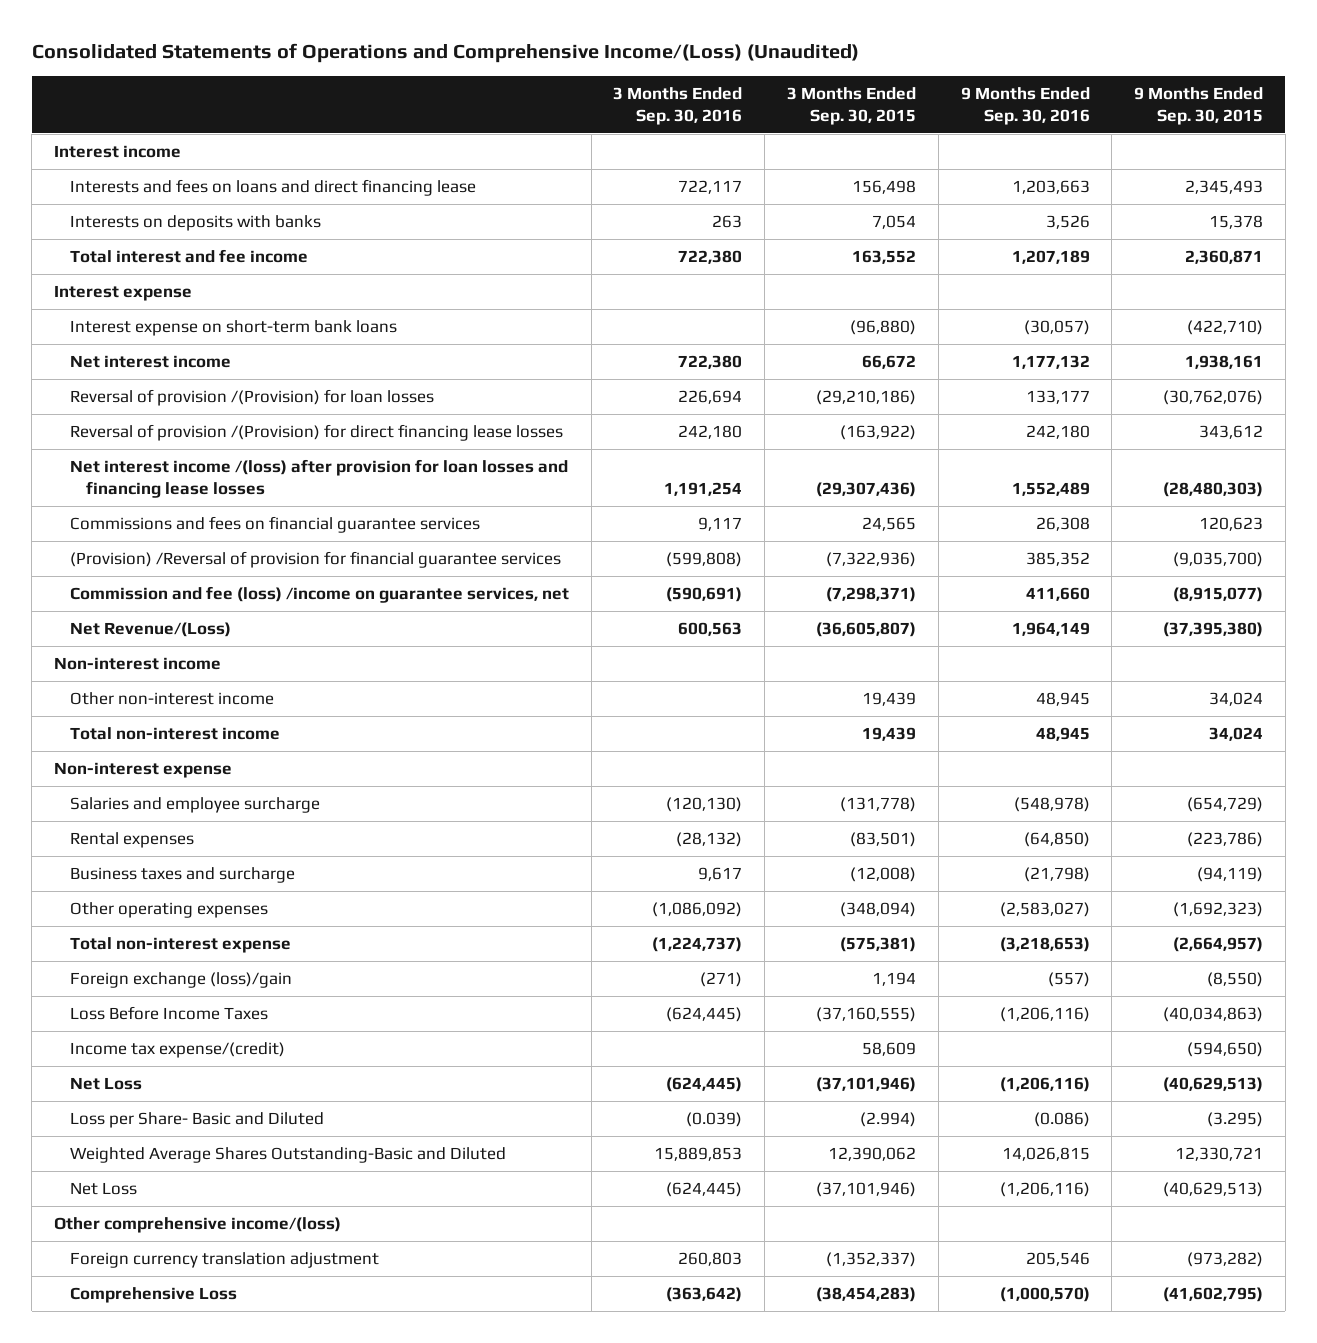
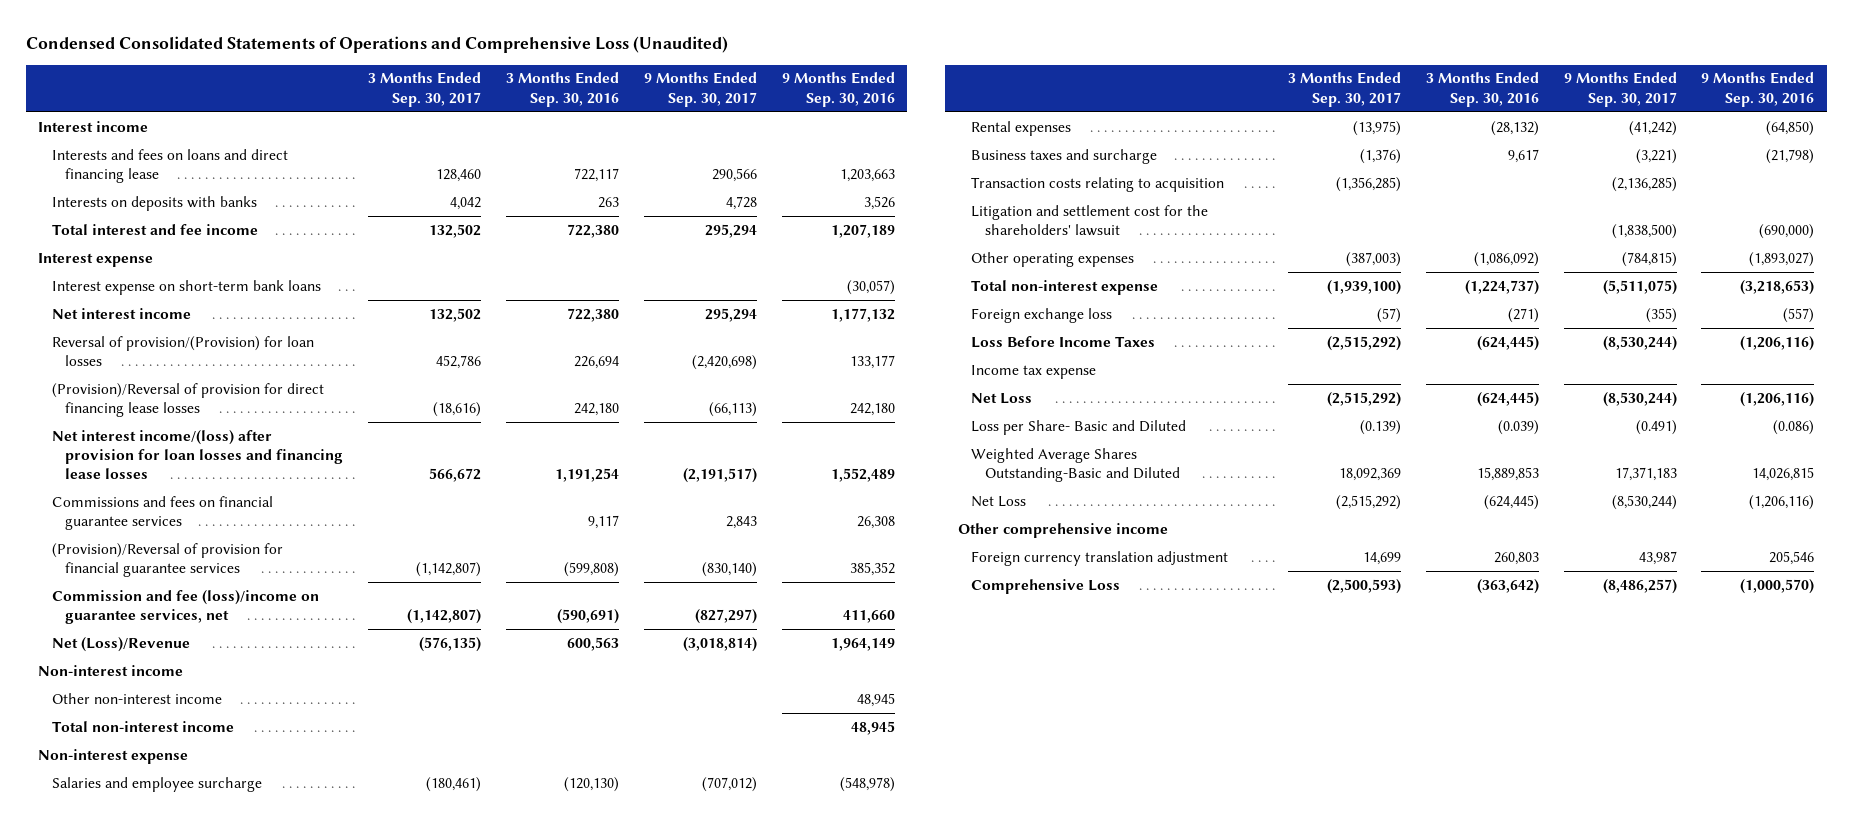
[31,43,859,64] Consolidated Statements of Operations and Comprehensive Income/(Loss) (Unaudited) -> [25,36,728,54] Condensed Consolidated Statements of Operations and Comprehensive Loss (Unaudited)
[787,86,917,125] 3 Months Ended Sep. 30, 2015 -> none
[1134,86,1264,125] 9 Months Ended Sep. 30, 2015 -> none
none -> [367,72,481,107] 3 Months Ended Sep. 30, 2017
none -> [643,72,757,107] 9 Months Ended Sep. 30, 2017
[69,389,434,407] Reversal of provision /(Provision) for loan losses -> [51,335,314,367] Reversal of provision/(Provision) for loan losses
[69,424,563,442] Reversal of provision /(Provision) for direct financing lease losses -> [51,382,324,418] (Provision)/Reversal of provision for direct financing lease losses
[69,459,568,498] Net interest income /(loss) after provision for loan losses and financing lease losses -> [51,429,344,480] Net interest income/(loss) after provision for loan losses and financing lease losses
[69,551,561,569] (Provision) /Reversal of provision for financial guarantee services -> [51,542,283,578] (Provision)/Reversal of provision for financial guarantee services
[69,586,569,604] Commission and fee (loss) /income on guarantee services, net -> [51,589,319,625] Commission and fee (loss)/income on guarantee services, net
[69,622,231,638] Net Revenue/(Loss) -> [51,636,190,652] Net (Loss)/Revenue
none -> [971,176,1225,192] Transaction costs relating to acquisition
none -> [971,204,1209,237] Litigation and settlement cost for the shareholders' lawsuit
[999,902,1090,918] (2,583,027) -> [1749,251,1815,267] (1,893,027)
[69,972,292,989] Foreign exchange (loss)/gain -> [971,307,1113,323] Foreign exchange loss
[69,1042,285,1059] Income tax expense/(credit) -> [971,364,1097,379] Income tax expense
[53,1217,341,1234] Other comprehensive income/(loss) -> [957,522,1168,538] Other comprehensive income

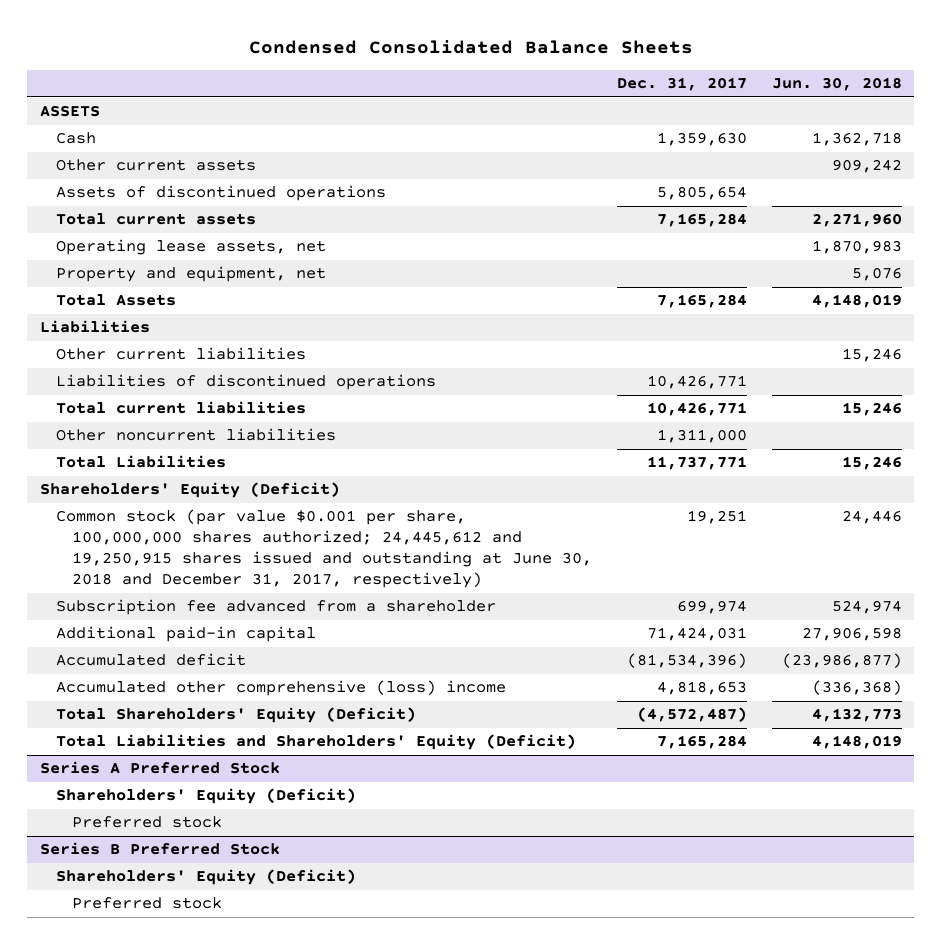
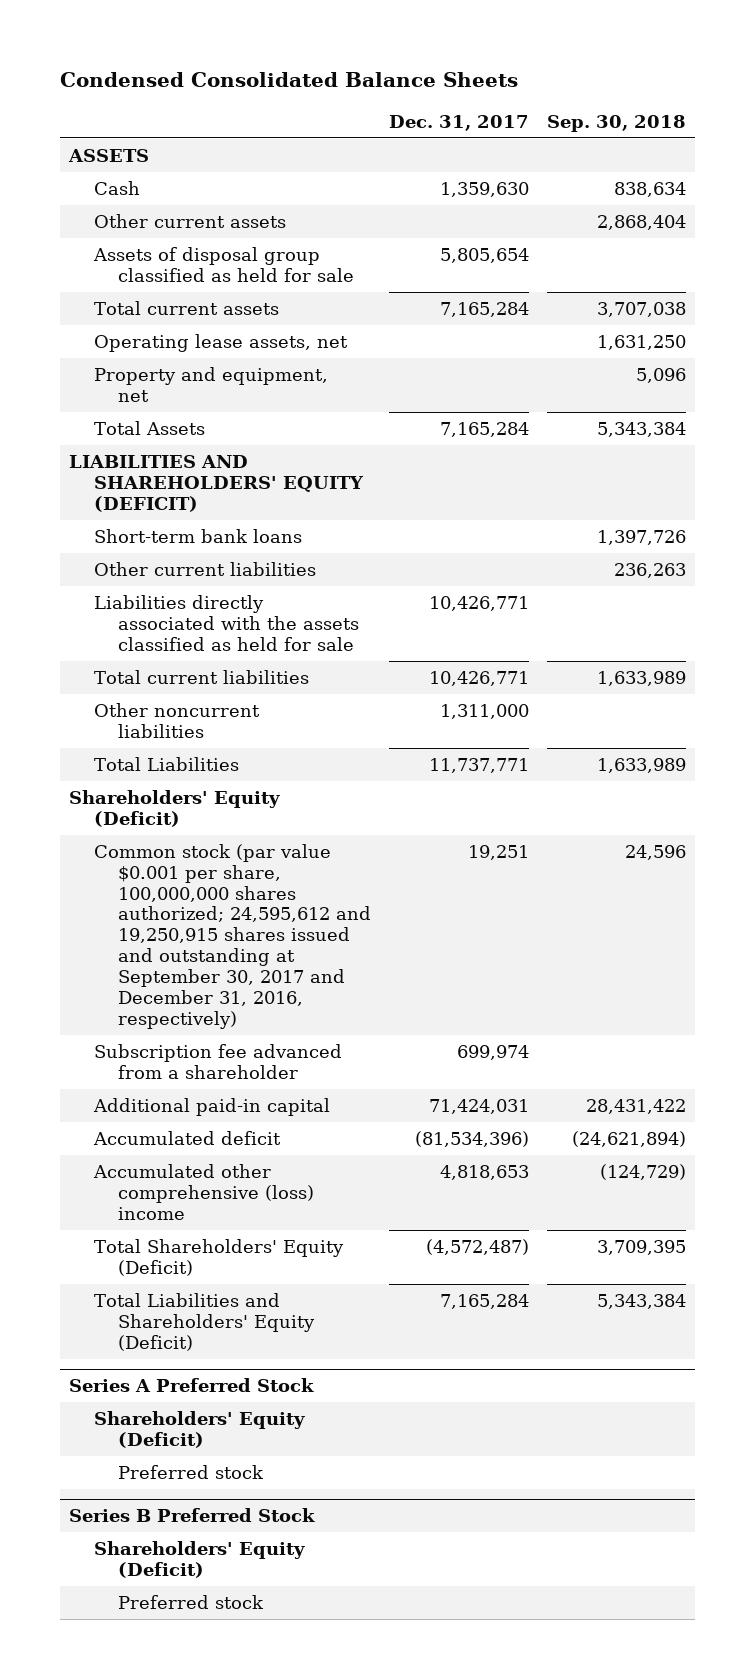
[771,77,902,92] Jun. 30, 2018 -> none
none -> [546,114,686,132] Sep. 30, 2018
[55,185,386,202] Assets of discontinued operations -> [92,246,354,282] Assets of disposal group classified as held for sale
[39,320,150,334] Liabilities -> none
none -> [69,454,364,512] LIABILITIES AND SHAREHOLDERS' EQUITY (DEFICIT)
none -> [93,528,302,543] Short-term bank loans
[55,374,436,391] Liabilities of discontinued operations -> [93,594,359,651] Liabilities directly associated with the assets classified as held for sale
[55,509,592,589] Common stock (par value $0.001 per share, 100,000,000 shares authorized; 24,445,612 and 19,250,915 shares issued and outstanding at June 30, 2018 and December 31, 2017, respectively) -> [93,843,371,1029] Common stock (par value $0.001 per share, 100,000,000 shares authorized; 24,595,612 and 19,250,915 shares issued and outstanding at September 30, 2017 and December 31, 2016, respectively)

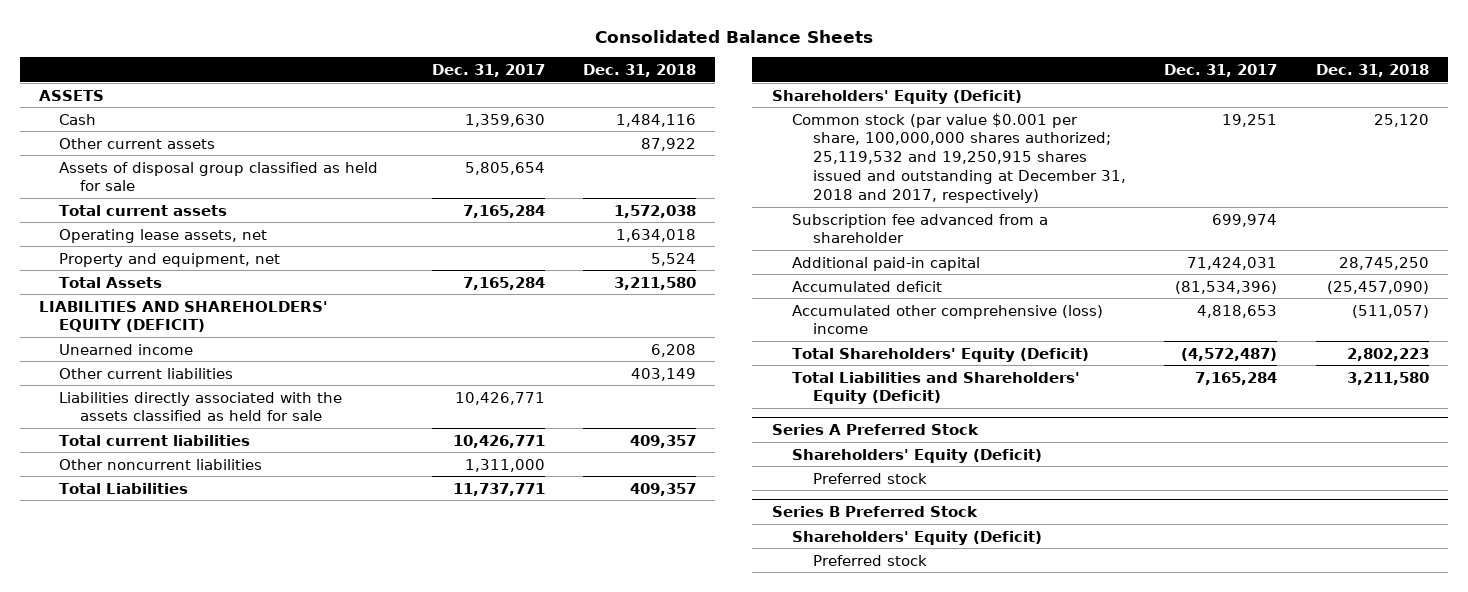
[60,72,519,88] Condensed Consolidated Balance Sheets -> [594,29,873,43] Consolidated Balance Sheets
[546,114,686,132] Sep. 30, 2018 -> none
none -> [583,63,697,77] Dec. 31, 2018
[93,528,302,543] Short-term bank loans -> none
none -> [59,343,194,355] Unearned income
[93,843,371,1029] Common stock (par value $0.001 per share, 100,000,000 shares authorized; 24,595,612 and 19,250,915 shares issued and outstanding at September 30, 2017 and December 31, 2016, respectively) -> [792,112,1126,203] Common stock (par value $0.001 per share, 100,000,000 shares authorized; 25,119,532 and 19,250,915 shares issued and outstanding at December 31, 2018 and 2017, respectively)

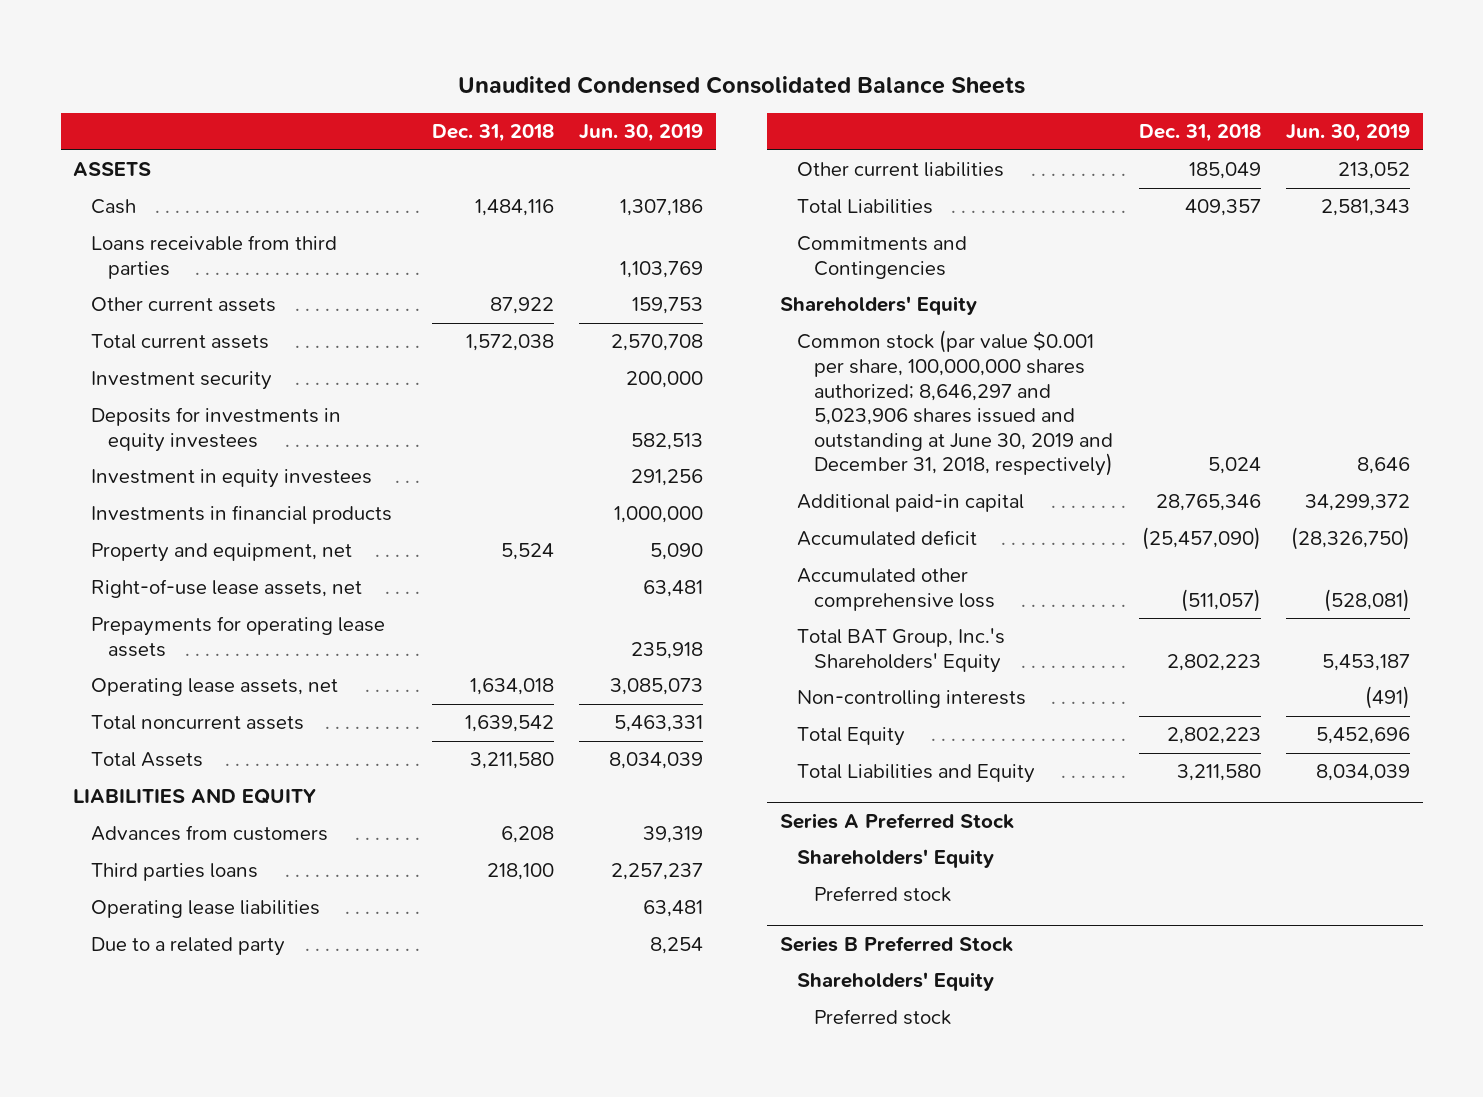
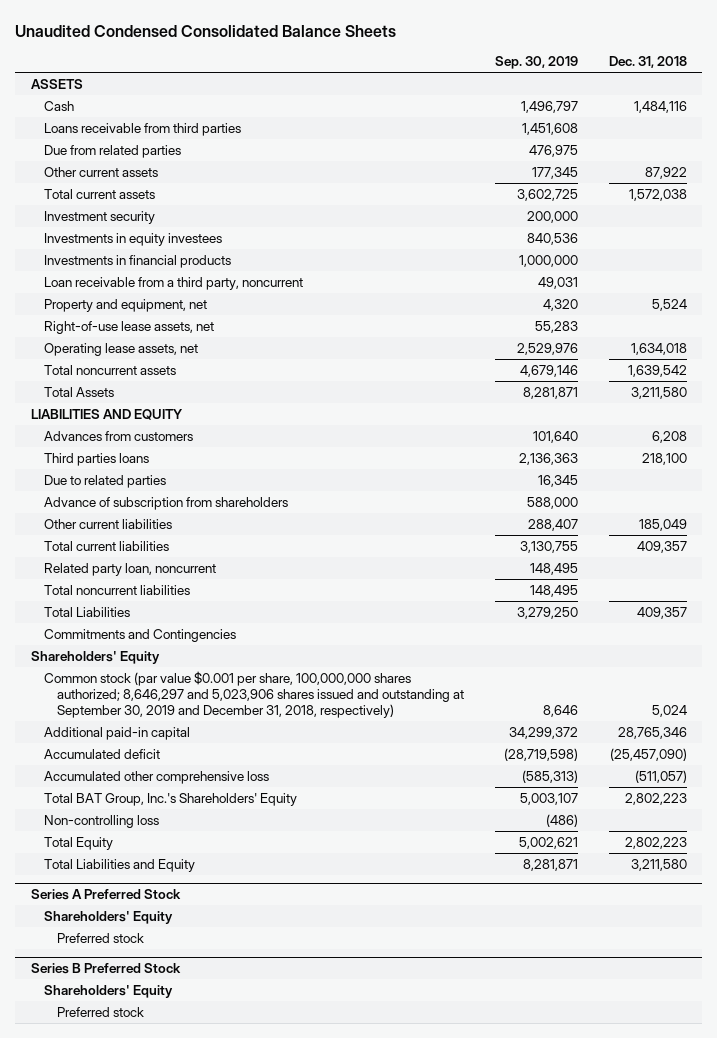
[579,124,704,143] Jun. 30, 2019 -> none
none -> [494,56,578,70] Sep. 30, 2019
none -> [43,144,181,158] Due from related parties
[90,407,341,452] Deposits for investments in equity investees -> none
[90,469,372,489] Investment in equity investees -> [43,232,222,246] Investments in equity investees
none -> [43,276,303,290] Loan receivable from a third party, noncurrent
[90,616,385,657] Prepayments for operating lease assets -> none
[90,900,320,919] Operating lease liabilities -> none
[90,937,285,957] Due to a related party -> [43,474,166,488] Due to related parties
none -> [43,496,288,510] Advance of subscription from shareholders
none -> [43,540,169,551] Total current liabilities
none -> [43,562,216,576] Related party loan, noncurrent
none -> [43,584,190,595] Total noncurrent liabilities
[797,330,1114,477] Common stock (par value $0.001 per share, 100,000,000 shares authorized; 8,646,297 and 5,023,906 shares issued and outstanding at June 30, 2019 and December 31, 2018, respectively) -> [43,670,464,719] Common stock (par value $0.001 per share, 100,000,000 shares authorized; 8,646,297 and 5,023,906 shares issued and outstanding at September 30, 2019 and December 31, 2018, respectively)
[797,690,1027,709] Non-controlling interests -> [43,814,159,828] Non-controlling loss

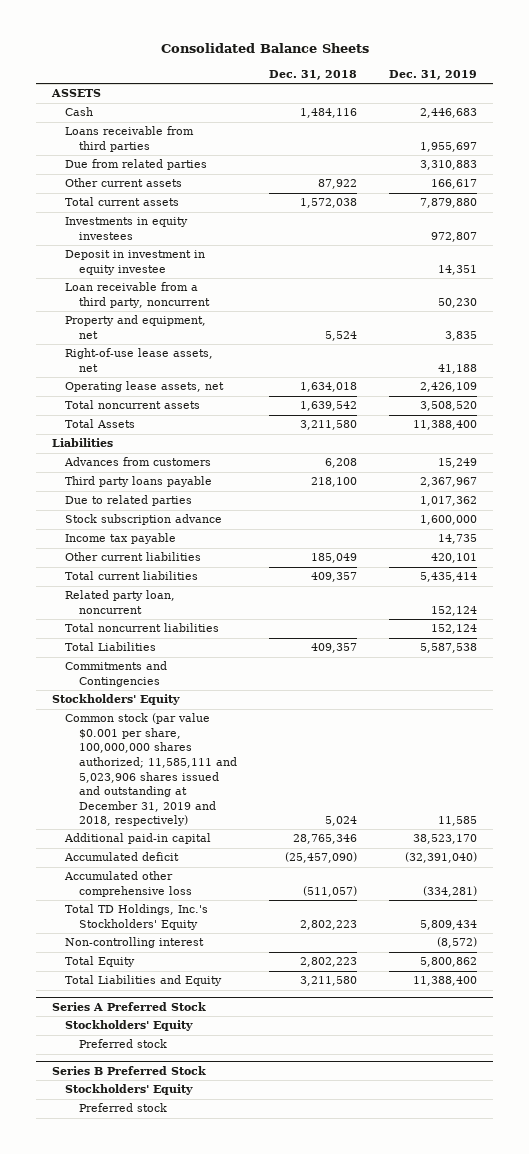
[15,24,397,37] Unaudited Condensed Consolidated Balance Sheets -> [160,43,369,54] Consolidated Balance Sheets
[494,56,578,70] Sep. 30, 2019 -> none
none -> [389,69,478,80] Dec. 31, 2019
[43,210,155,224] Investment security -> none
[43,254,231,268] Investments in financial products -> none
none -> [65,250,206,275] Deposit in investment in equity investee
[30,408,183,420] LIABILITIES AND EQUITY -> none
none -> [51,438,113,448] Liabilities
[43,452,149,466] Third parties loans -> [65,476,213,488] Third party loans payable
[43,496,288,510] Advance of subscription from shareholders -> [65,514,223,526] Stock subscription advance
none -> [65,533,177,545] Income tax payable
[30,650,160,664] Shareholders' Equity -> [51,694,180,706] Stockholders' Equity
[43,670,464,719] Common stock (par value $0.001 per share, 100,000,000 shares authorized; 8,646,297 and 5,023,906 shares issued and outstanding at September 30, 2019 and December 31, 2018, respectively) -> [65,713,237,827] Common stock (par value $0.001 per share, 100,000,000 shares authorized; 11,585,111 and 5,023,906 shares issued and outstanding at December 31, 2019 and 2018, respectively)
[43,792,297,806] Total BAT Group, Inc.'s Shareholders' Equity -> [65,904,209,930] Total TD Holdings, Inc.'s Stockholders' Equity
[43,814,159,828] Non-controlling loss -> [65,937,205,949] Non-controlling interest
[43,910,173,924] Shareholders' Equity -> [65,1020,194,1032] Stockholders' Equity
[43,984,173,998] Shareholders' Equity -> [65,1084,194,1096] Stockholders' Equity

